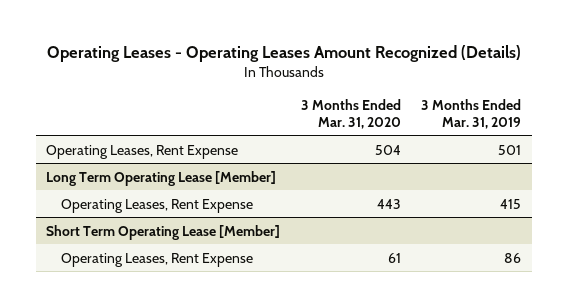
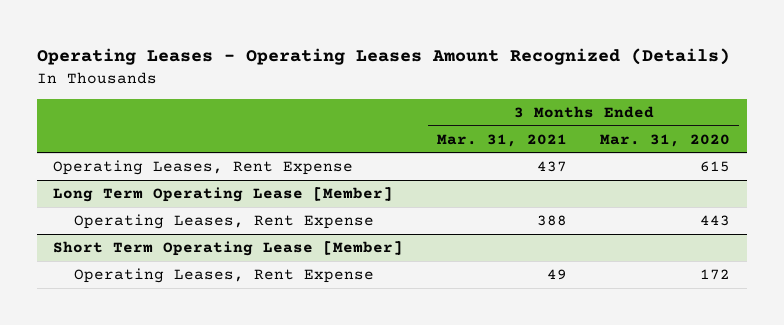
[421,98,522,129] 3 Months Ended Mar. 31, 2019 -> none
none -> [436,133,567,147] Mar. 31, 2021
[374,144,401,155] 504 -> [700,161,731,173] 615
[387,252,401,263] 61 -> [700,269,731,281] 172

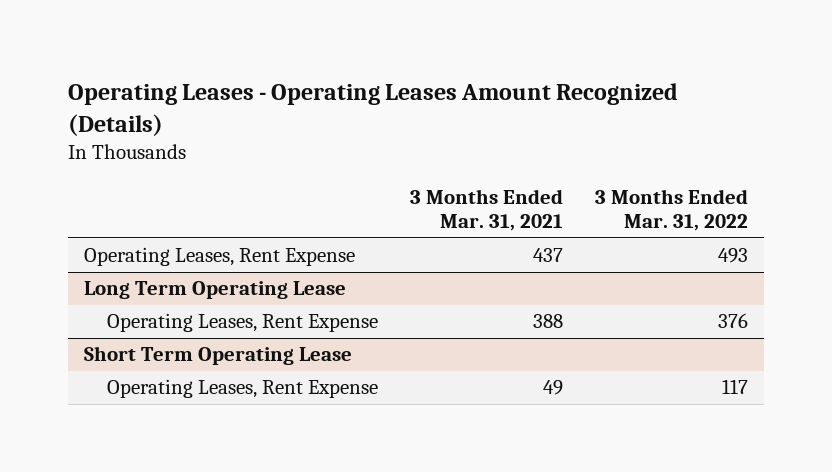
[600,133,731,147] Mar. 31, 2020 -> none
none -> [594,188,748,232] 3 Months Ended Mar. 31, 2022
[53,187,394,203] Long Term Operating Lease [Member] -> [83,281,346,300] Long Term Operating Lease
[53,241,404,257] Short Term Operating Lease [Member] -> [83,346,352,366] Short Term Operating Lease

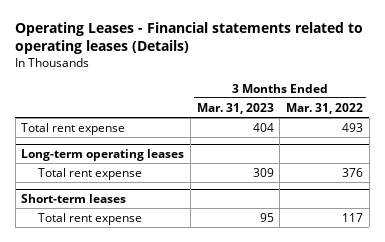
[67,82,678,136] Operating Leases - Operating Leases Amount Recognized (Details) -> [15,22,364,55] Operating Leases - Financial statements related to operating leases (Details)
[410,188,564,232] 3 Months Ended Mar. 31, 2021 -> none
none -> [196,102,274,114] Mar. 31, 2023
[83,247,355,267] Operating Leases, Rent Expense -> [21,122,126,135] Total rent expense
[83,281,346,300] Long Term Operating Lease -> [21,148,185,161] Long-term operating leases
[107,313,379,333] Operating Leases, Rent Expense -> [37,167,142,180] Total rent expense
[83,346,352,366] Short Term Operating Lease -> [21,193,127,203] Short-term leases
[107,379,379,399] Operating Leases, Rent Expense -> [37,212,142,225] Total rent expense

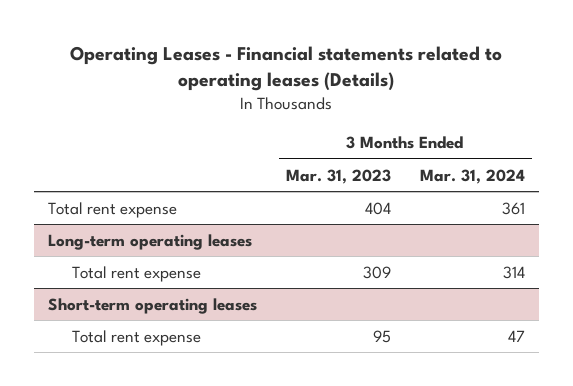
[286,102,364,114] Mar. 31, 2022 -> none
none -> [419,168,525,184] Mar. 31, 2024
[21,193,127,203] Short-term leases -> [48,297,258,314] Short-term operating leases

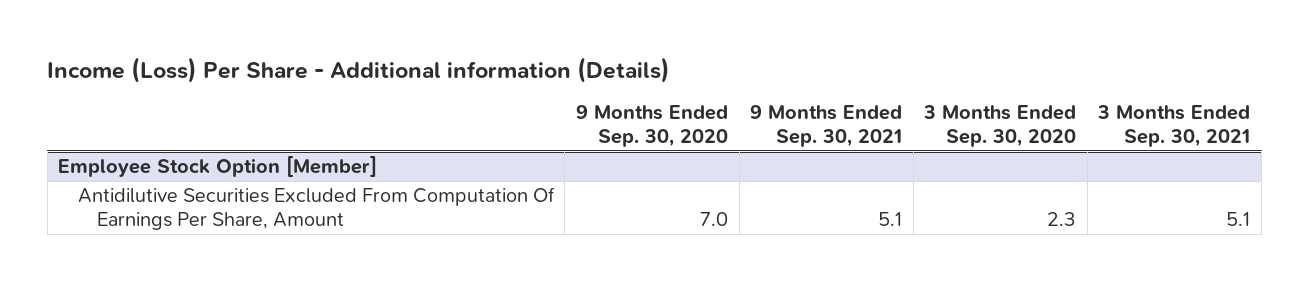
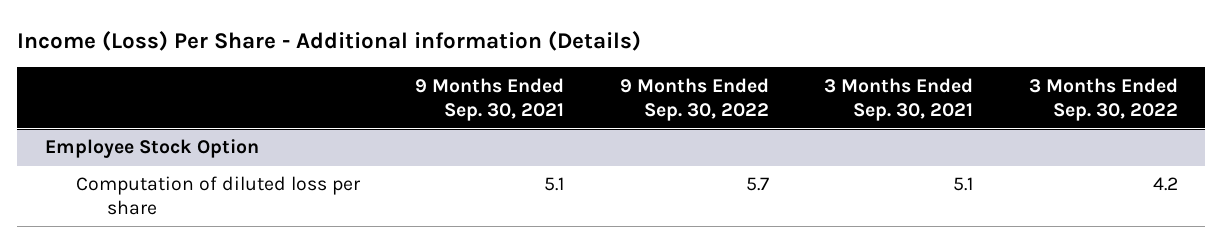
[575,105,728,147] 9 Months Ended Sep. 30, 2020 -> none
[923,105,1077,147] 3 Months Ended Sep. 30, 2020 -> none
none -> [619,77,769,121] 9 Months Ended Sep. 30, 2022
none -> [1028,77,1178,121] 3 Months Ended Sep. 30, 2022
[58,156,378,178] Employee Stock Option [Member] -> [45,139,260,159] Employee Stock Option
[77,187,555,231] Antidilutive Securities Excluded From Computation Of Earnings Per Share, Amount -> [75,176,361,216] Computation of diluted loss per share

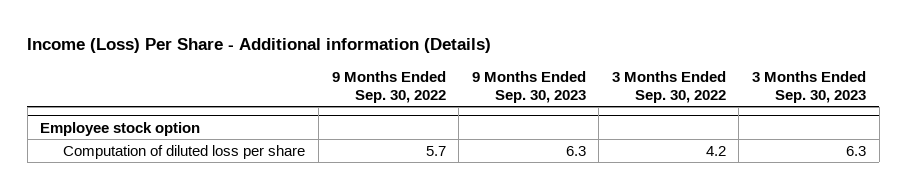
[415,77,565,121] 9 Months Ended Sep. 30, 2021 -> none
[824,77,974,121] 3 Months Ended Sep. 30, 2021 -> none
none -> [471,71,586,103] 9 Months Ended Sep. 30, 2023
none -> [751,71,866,103] 3 Months Ended Sep. 30, 2023
[45,139,260,159] Employee Stock Option -> [40,121,201,136] Employee stock option

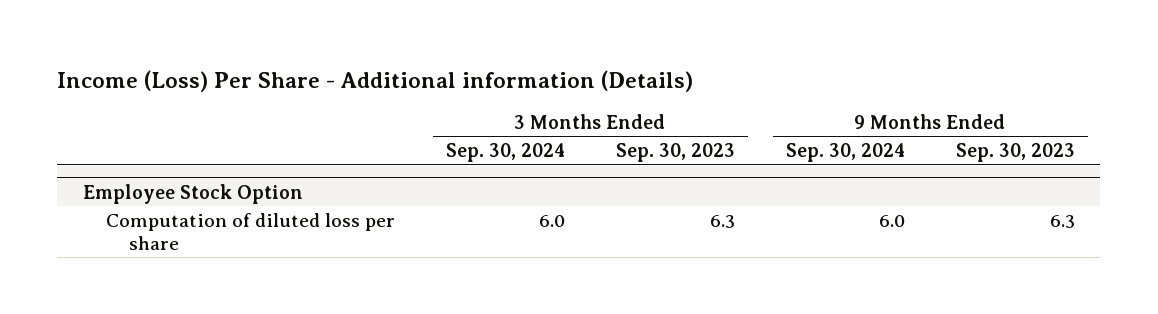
[331,71,446,103] 9 Months Ended Sep. 30, 2022 -> none
[611,71,726,103] 3 Months Ended Sep. 30, 2022 -> none
none -> [445,143,565,163] Sep. 30, 2024
none -> [785,143,905,163] Sep. 30, 2024
[40,121,201,136] Employee stock option -> [82,183,303,204] Employee Stock Option

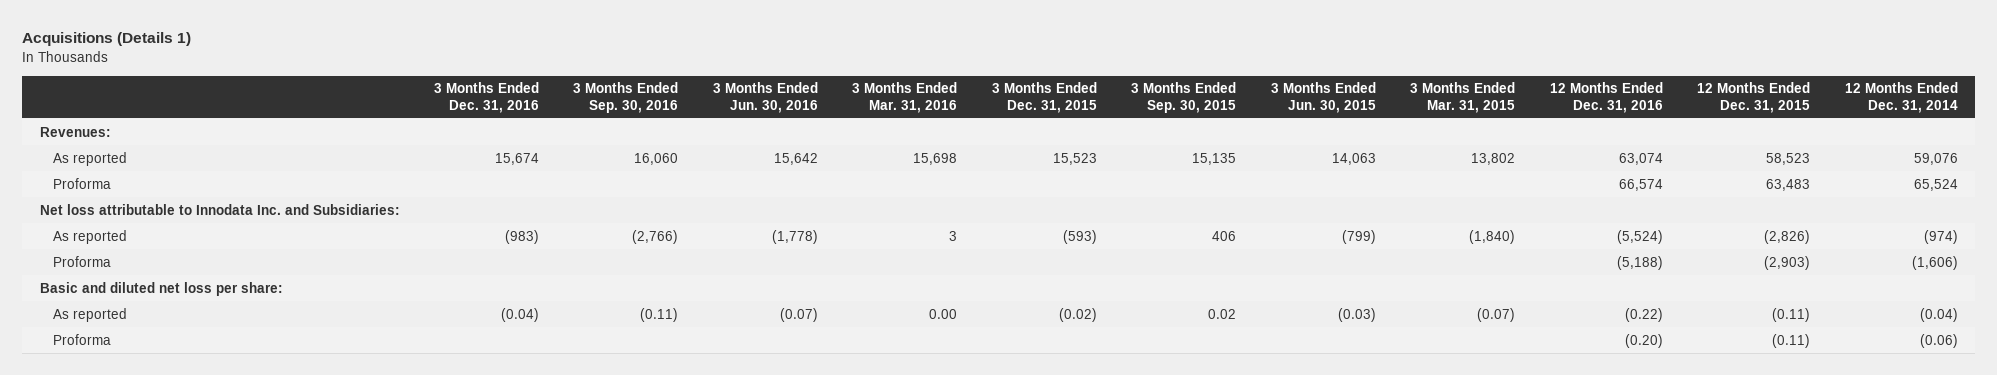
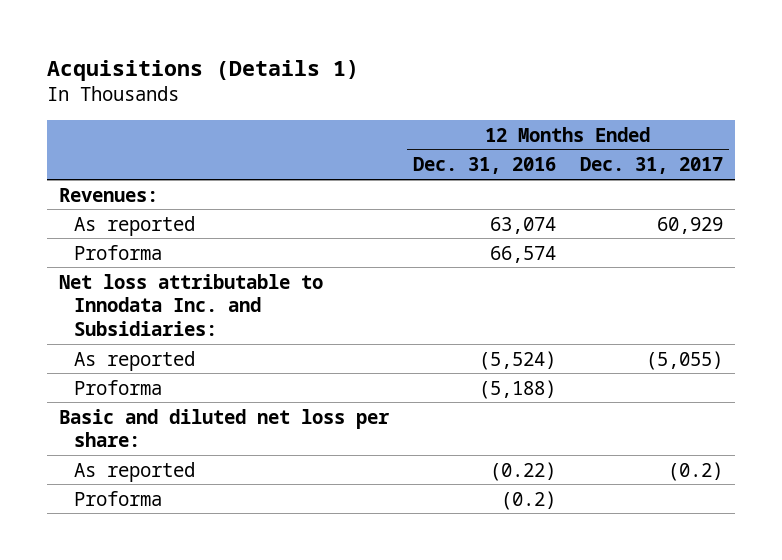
[434,82,540,113] 3 Months Ended Dec. 31, 2016 -> none
[573,82,679,113] 3 Months Ended Sep. 30, 2016 -> none
[712,82,818,113] 3 Months Ended Jun. 30, 2016 -> none
[852,82,958,113] 3 Months Ended Mar. 31, 2016 -> none
[991,82,1097,113] 3 Months Ended Dec. 31, 2015 -> none
[1131,82,1237,113] 3 Months Ended Sep. 30, 2015 -> none
[1270,82,1376,113] 3 Months Ended Jun. 30, 2015 -> none
[1410,82,1516,113] 3 Months Ended Mar. 31, 2015 -> none
[1697,82,1811,113] 12 Months Ended Dec. 31, 2015 -> none
[1844,82,1958,113] 12 Months Ended Dec. 31, 2014 -> none
none -> [579,157,723,175] Dec. 31, 2017
[1624,333,1663,348] (0.20) -> [500,490,556,510] (0.2)

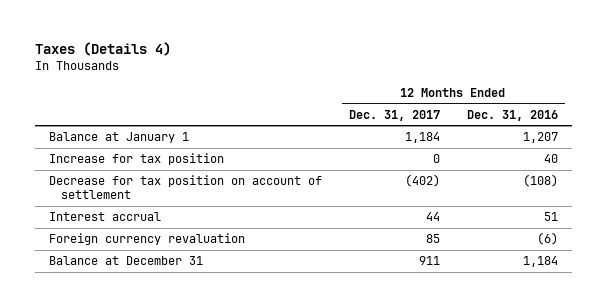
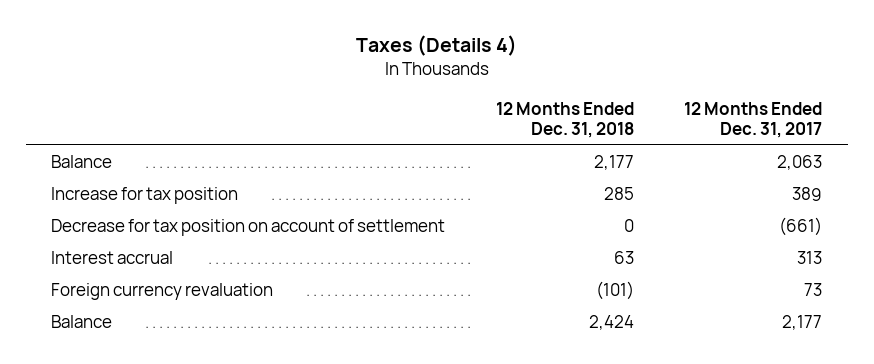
[466,109,558,121] Dec. 31, 2016 -> none
none -> [495,101,634,138] 12 Months Ended Dec. 31, 2018
[48,132,189,144] Balance at January 1 -> [51,155,113,169] Balance
[404,132,440,144] 1,184 -> [777,155,823,171] 2,063
[432,154,440,164] 0 -> [792,187,823,202] 389
[404,174,440,188] (402) -> [779,217,823,237] (661)
[425,212,440,222] 44 -> [797,251,823,265] 313
[425,234,440,244] 85 -> [804,283,823,297] 73
[48,256,203,266] Balance at December 31 -> [51,315,113,329] Balance
[418,256,440,266] 911 -> [782,315,823,331] 2,177

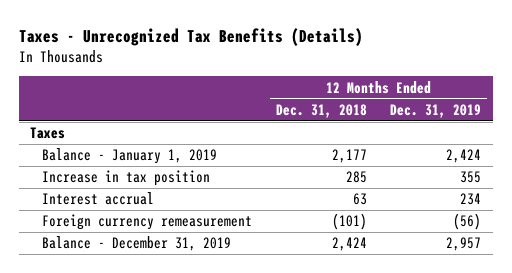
[355,35,517,57] Taxes (Details 4) -> [18,27,363,46] Taxes - Unrecognized Tax Benefits (Details)
[684,101,823,138] 12 Months Ended Dec. 31, 2017 -> none
none -> [390,103,482,118] Dec. 31, 2019
[51,219,446,237] Decrease for tax position on account of settlement -> none
none -> [30,127,66,140] Taxes
[51,155,113,169] Balance -> [42,148,218,165] Balance - January 1, 2019
[51,187,239,205] Increase for tax position -> [42,170,211,187] Increase in tax position
[51,283,274,301] Foreign currency revaluation -> [42,214,253,231] Foreign currency remeasurement
[51,315,113,329] Balance -> [42,236,232,252] Balance - December 31, 2019

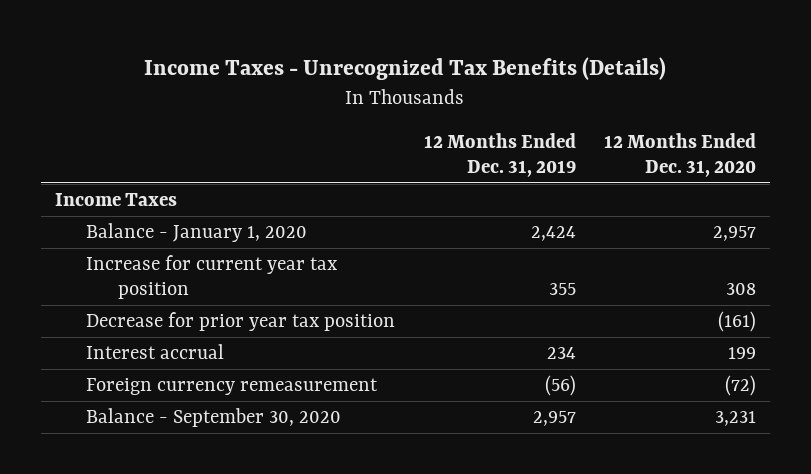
[18,27,363,46] Taxes - Unrecognized Tax Benefits (Details) -> [144,56,667,80] Income Taxes - Unrecognized Tax Benefits (Details)
[275,103,367,118] Dec. 31, 2018 -> none
none -> [603,133,756,178] 12 Months Ended Dec. 31, 2020
[30,127,66,140] Taxes -> [54,193,177,207] Income Taxes
[42,148,218,165] Balance - January 1, 2019 -> [86,223,308,243] Balance - January 1, 2020
[42,170,211,187] Increase in tax position -> [86,255,338,300] Increase for current year tax position
none -> [86,312,396,332] Decrease for prior year tax position
[42,236,232,252] Balance - December 31, 2019 -> [86,408,342,428] Balance - September 30, 2020

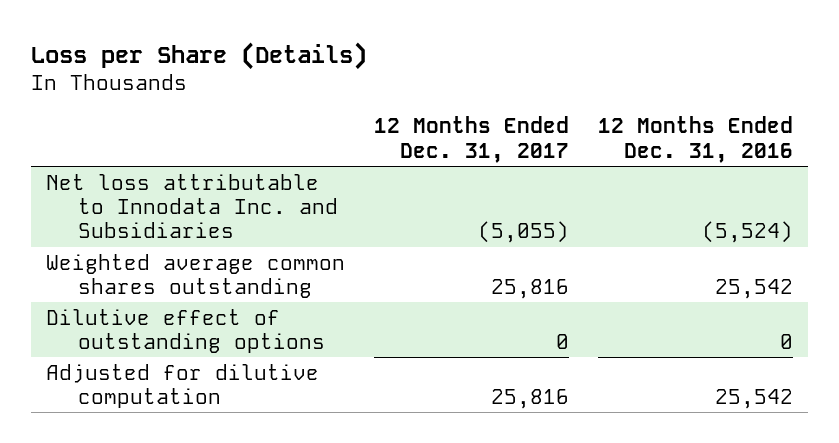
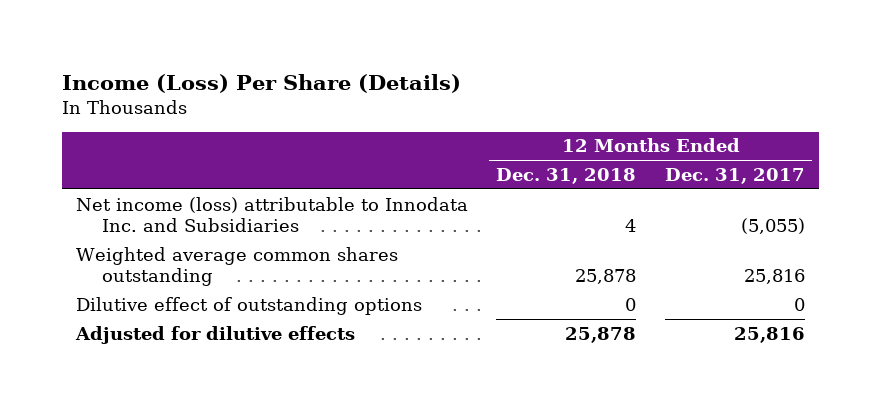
[31,41,368,70] Loss per Share (Details) -> [61,73,461,93] Income (Loss) Per Share (Details)
[598,116,794,163] 12 Months Ended Dec. 31, 2016 -> none
none -> [496,168,637,185] Dec. 31, 2018
[45,173,339,239] Net loss attributable to Innodata Inc. and Subsidiaries -> [76,196,469,233] Net income (loss) attributable to Innodata Inc. and Subsidiaries
[45,363,319,408] Adjusted for dilutive computation -> [75,325,356,344] Adjusted for dilutive effects

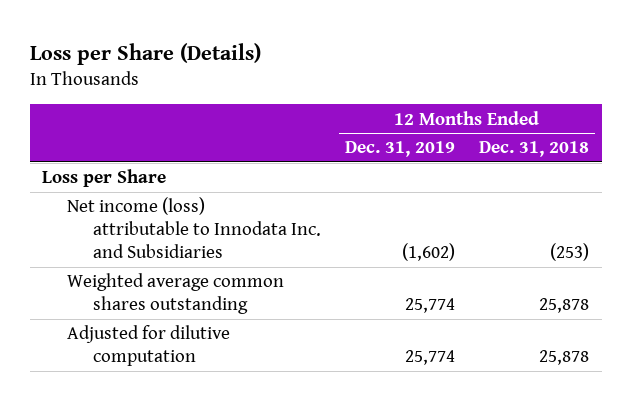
[61,73,461,93] Income (Loss) Per Share (Details) -> [30,42,262,65] Loss per Share (Details)
[664,168,805,185] Dec. 31, 2017 -> none
none -> [344,141,455,158] Dec. 31, 2019
none -> [42,169,167,188] Loss per Share
[625,219,637,233] 4 -> [550,243,590,262] (253)
[76,296,423,315] Dilutive effect of outstanding options -> none
[75,325,356,344] Adjusted for dilutive effects -> [67,325,231,367] Adjusted for dilutive computation

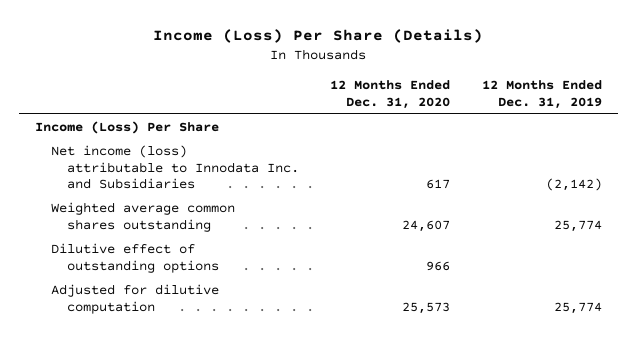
[30,42,262,65] Loss per Share (Details) -> [153,29,484,44] Income (Loss) Per Share (Details)
[479,141,590,158] Dec. 31, 2018 -> none
none -> [330,80,451,109] 12 Months Ended Dec. 31, 2020
[42,169,167,188] Loss per Share -> [34,121,219,135] Income (Loss) Per Share
[401,243,455,262] (1,602) -> [545,177,602,191] (2,142)
none -> [50,243,219,273] Dilutive effect of outstanding options

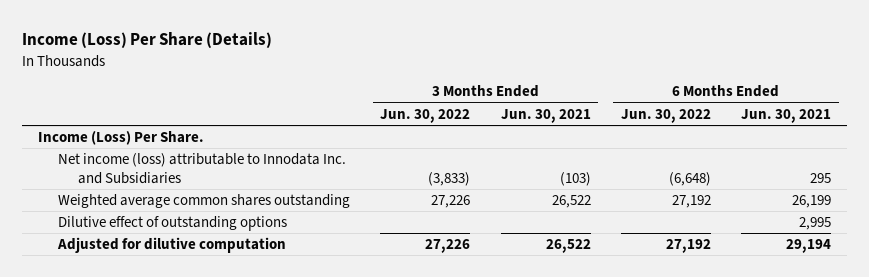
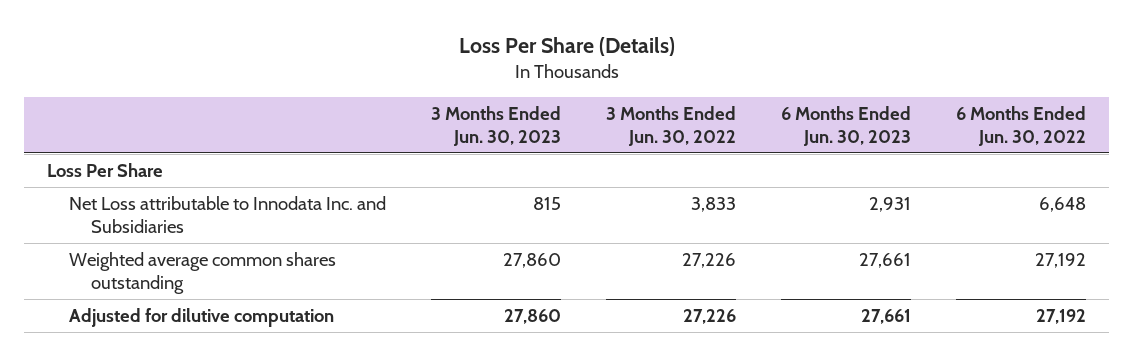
[22,32,273,49] Income (Loss) Per Share (Details) -> [458,37,675,57] Loss Per Share (Details)
[500,108,591,123] Jun. 30, 2021 -> none
[741,108,832,123] Jun. 30, 2021 -> none
none -> [430,105,561,147] 3 Months Ended Jun. 30, 2023
none -> [781,105,912,147] 6 Months Ended Jun. 30, 2023
[37,131,204,146] Income (Loss) Per Share. -> [46,162,163,177] Loss Per Share
[57,153,346,184] Net income (loss) attributable to Innodata Inc. and Subsidiaries -> [68,195,386,234] Net Loss attributable to Innodata Inc. and Subsidiaries
[428,171,471,186] (3,833) -> [691,196,737,212] 3,833
[669,171,712,186] (6,648) -> [1039,196,1087,212] 6,648
[57,216,287,232] Dilutive effect of outstanding options -> none

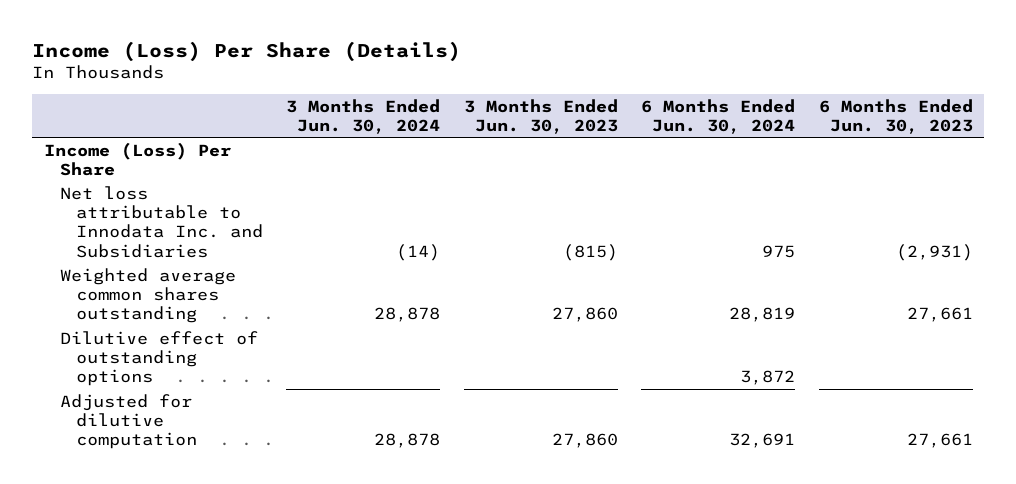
[458,37,675,57] Loss Per Share (Details) -> [31,40,461,62] Income (Loss) Per Share (Details)
[606,105,737,147] 3 Months Ended Jun. 30, 2022 -> none
[956,105,1087,147] 6 Months Ended Jun. 30, 2022 -> none
none -> [286,98,441,134] 3 Months Ended Jun. 30, 2024
none -> [641,98,796,134] 6 Months Ended Jun. 30, 2024
[46,162,163,177] Loss Per Share -> [43,141,231,176] Income (Loss) Per Share
[68,195,386,234] Net Loss attributable to Innodata Inc. and Subsidiaries -> [59,185,263,258] Net loss attributable to Innodata Inc. and Subsidiaries
[532,196,561,210] 815 -> [562,243,618,261] (815)
[869,196,912,212] 2,931 -> [895,243,973,261] (2,931)
none -> [59,330,258,387] Dilutive effect of outstanding options

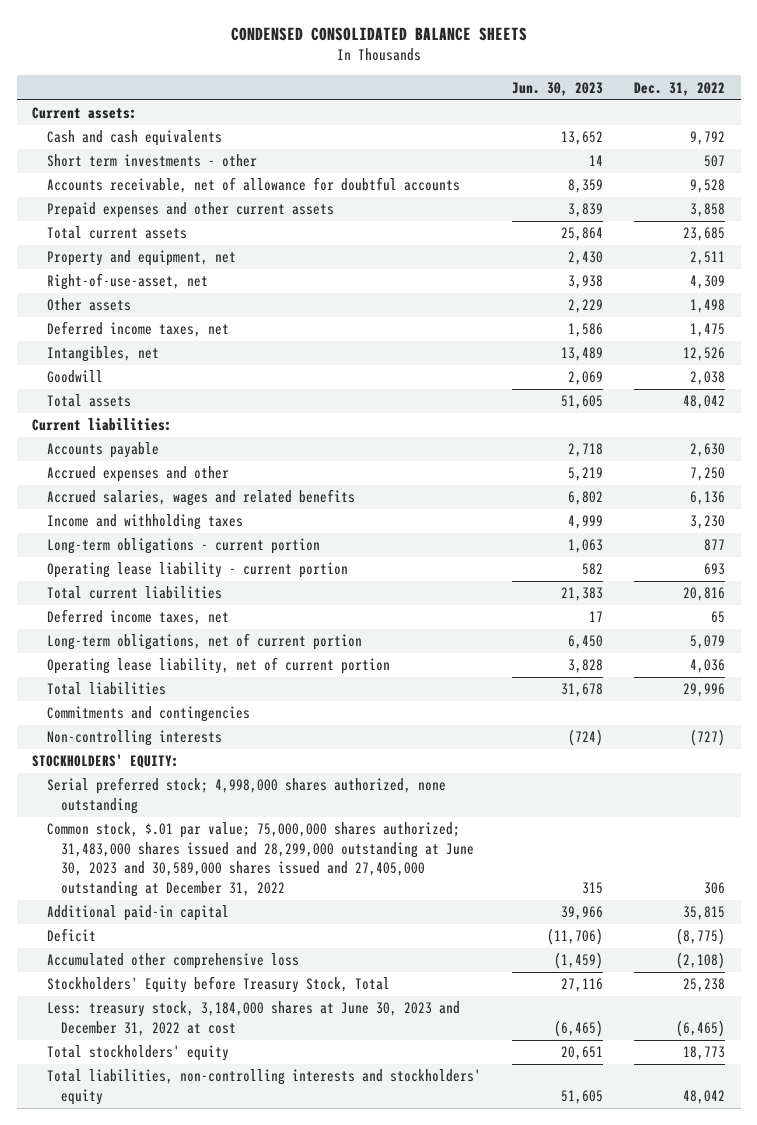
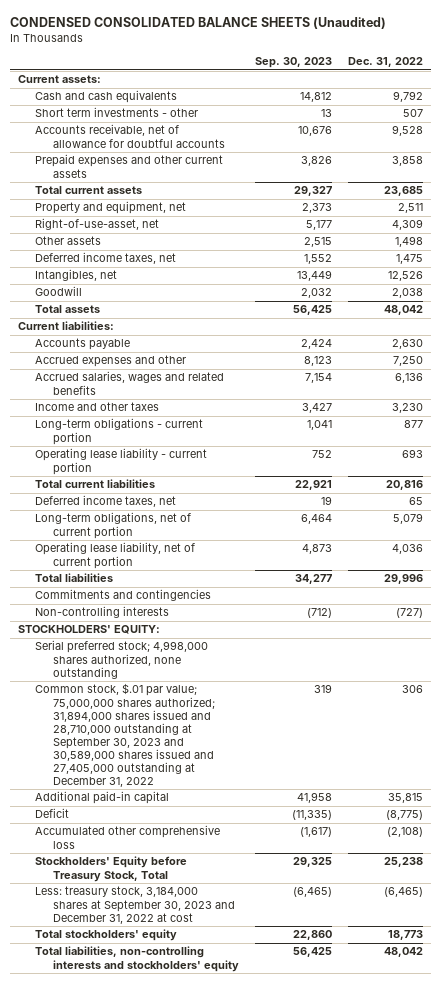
[230,26,527,41] CONDENSED CONSOLIDATED BALANCE SHEETS -> [9,17,386,30] CONDENSED CONSOLIDATED BALANCE SHEETS (Unaudited)
[511,81,603,96] Jun. 30, 2023 -> none
none -> [254,57,332,69] Sep. 30, 2023
[46,514,243,531] Income and withholding taxes -> [35,402,160,412] Income and other taxes
[46,822,475,897] Common stock, $.01 par value; 75,000,000 shares authorized; 31,483,000 shares issued and 28,299,000 outstanding at June 30, 2023 and 30,589,000 shares issued and 27,405,000 outstanding at December 31, 2022 -> [35,683,215,787] Common stock, $.01 par value; 75,000,000 shares authorized; 31,894,000 shares issued and 28,710,000 outstanding at September 30, 2023 and 30,589,000 shares issued and 27,405,000 outstanding at December 31, 2022
[46,1001,460,1036] Less: treasury stock, 3,184,000 shares at June 30, 2023 and December 31, 2022 at cost -> [35,886,235,924] Less: treasury stock, 3,184,000 shares at September 30, 2023 and December 31, 2022 at cost

